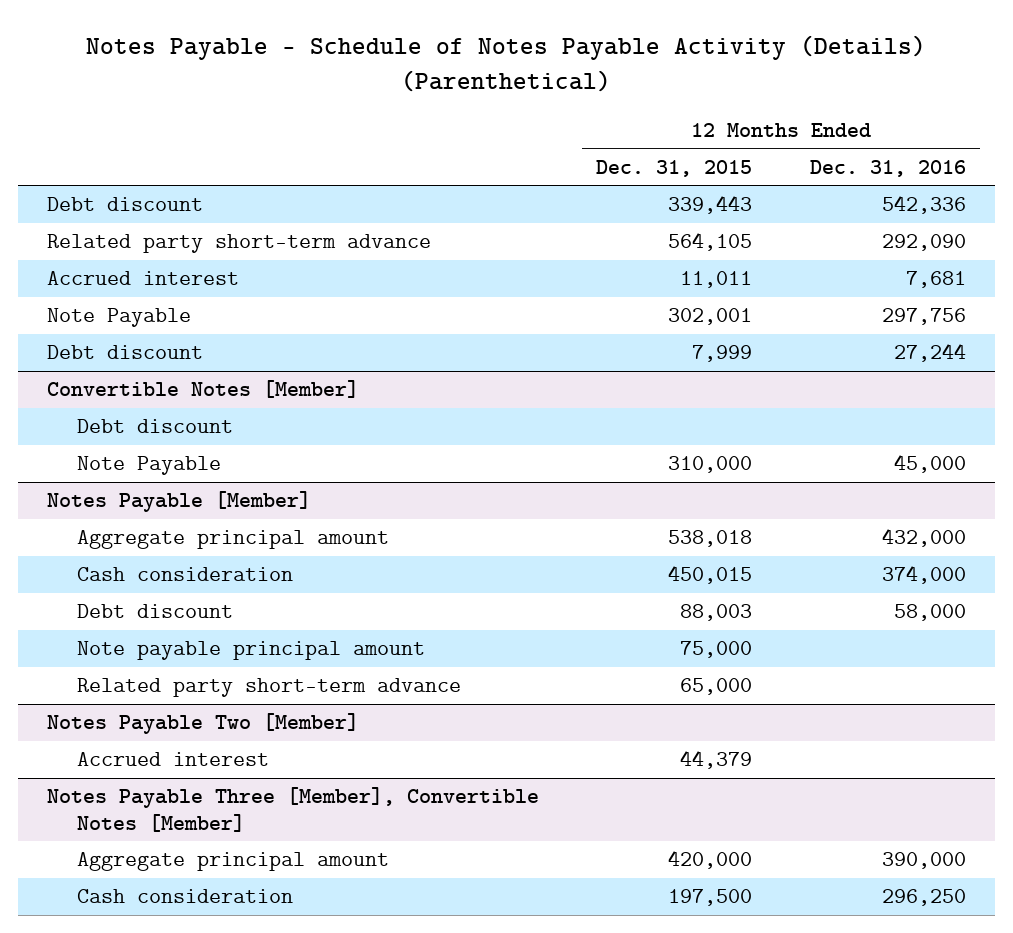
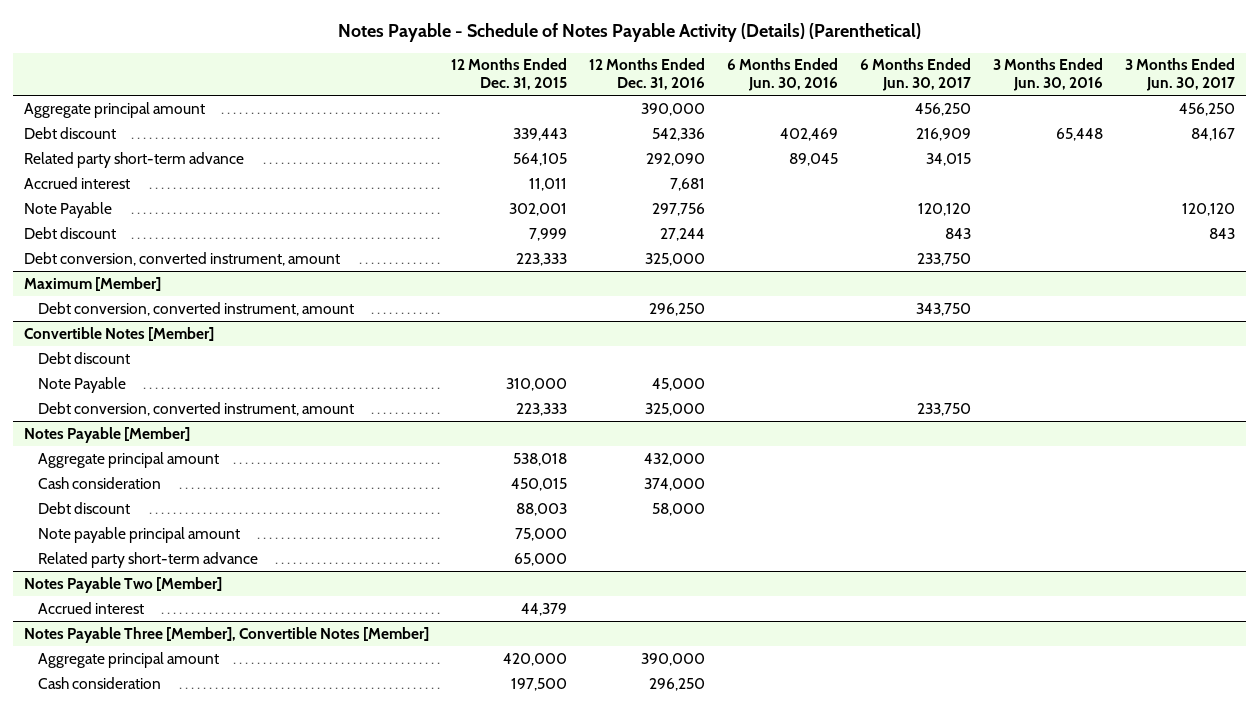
none -> [727,58,839,92] 6 Months Ended Jun. 30, 2016
none -> [860,58,972,92] 6 Months Ended Jun. 30, 2017
none -> [993,58,1104,92] 3 Months Ended Jun. 30, 2016
none -> [1125,58,1236,92] 3 Months Ended Jun. 30, 2017
none -> [24,101,206,118] Aggregate principal amount
none -> [24,251,341,266] Debt conversion, converted instrument, amount
none -> [24,276,162,291] Maximum [Member]
none -> [37,301,354,316] Debt conversion, converted instrument, amount
none -> [37,401,354,416] Debt conversion, converted instrument, amount

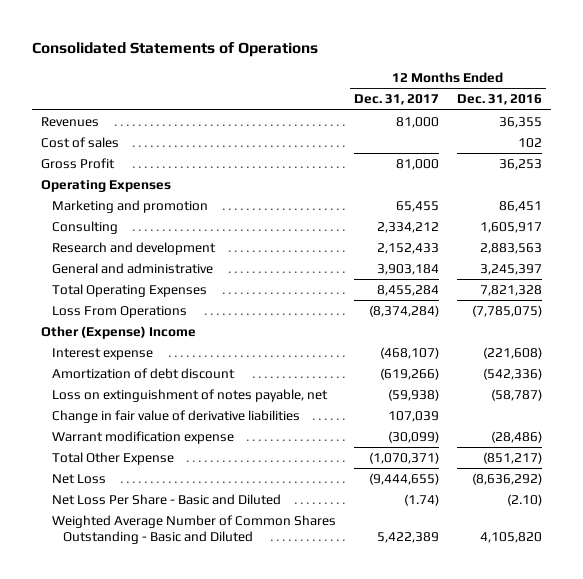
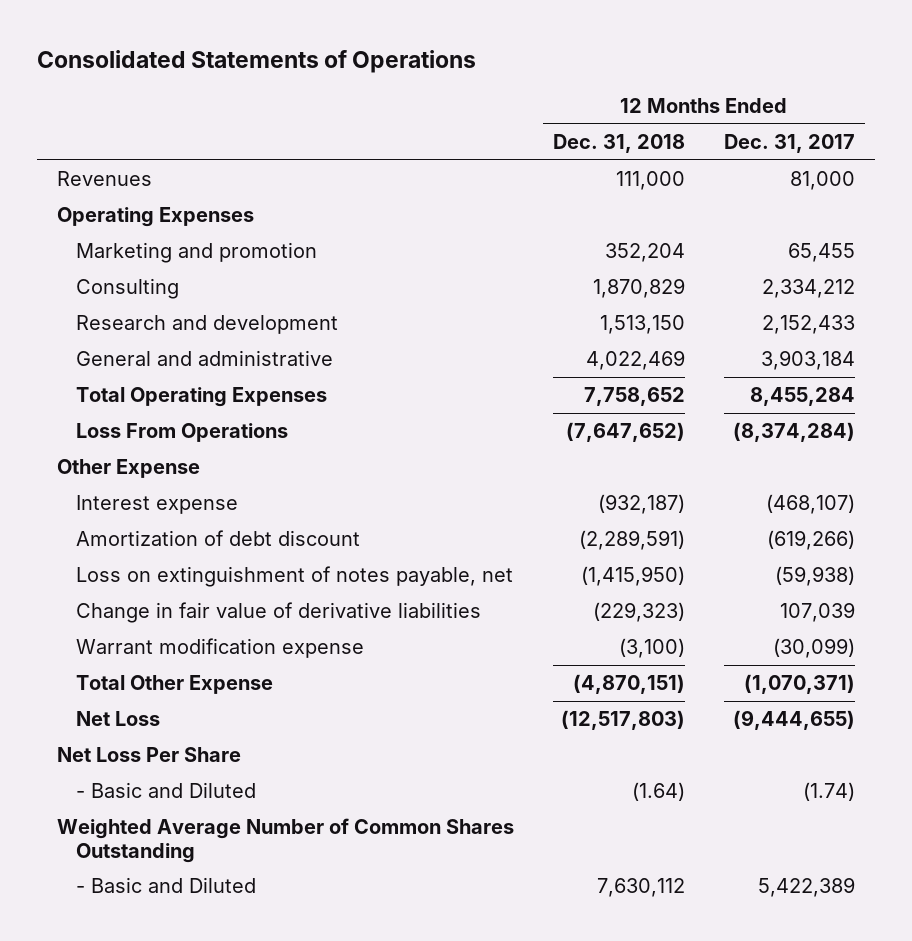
[456,94,542,106] Dec. 31, 2016 -> none
none -> [553,134,686,154] Dec. 31, 2018
[41,137,120,149] Cost of sales -> none
[41,158,116,170] Gross Profit -> none
[41,326,197,340] Other (Expense) Income -> [56,459,200,479] Other Expense
none -> [56,747,241,763] Net Loss Per Share
[52,494,282,506] Net Loss Per Share - Basic and Diluted -> [76,782,257,799] - Basic and Diluted
none -> [56,818,514,863] Weighted Average Number of Common Shares Outstanding
[52,515,337,545] Weighted Average Number of Common Shares Outstanding - Basic and Diluted -> [76,877,257,894] - Basic and Diluted

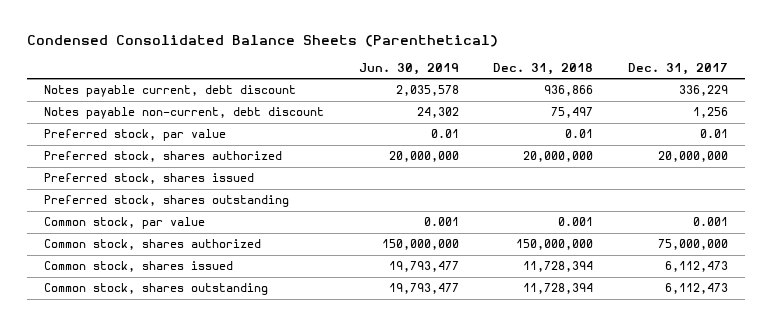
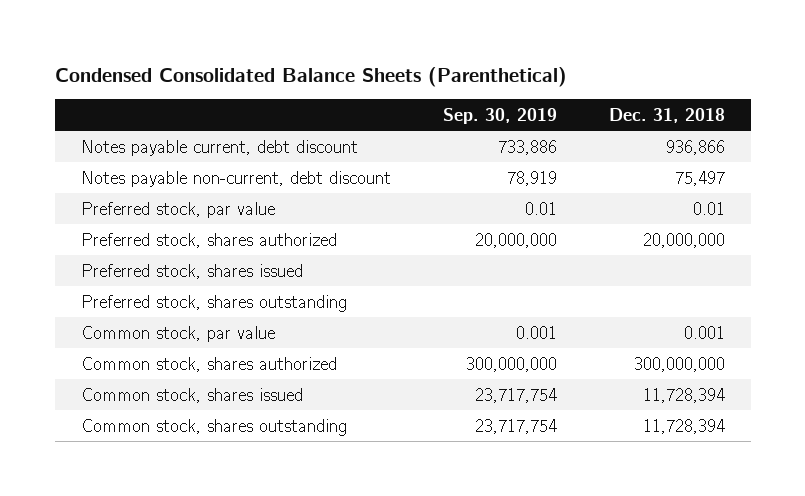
[358,62,459,75] Jun. 30, 2019 -> none
[627,62,728,75] Dec. 31, 2017 -> none
none -> [442,107,557,124] Sep. 30, 2019
[516,239,594,251] 150,000,000 -> [633,356,725,372] 300,000,000

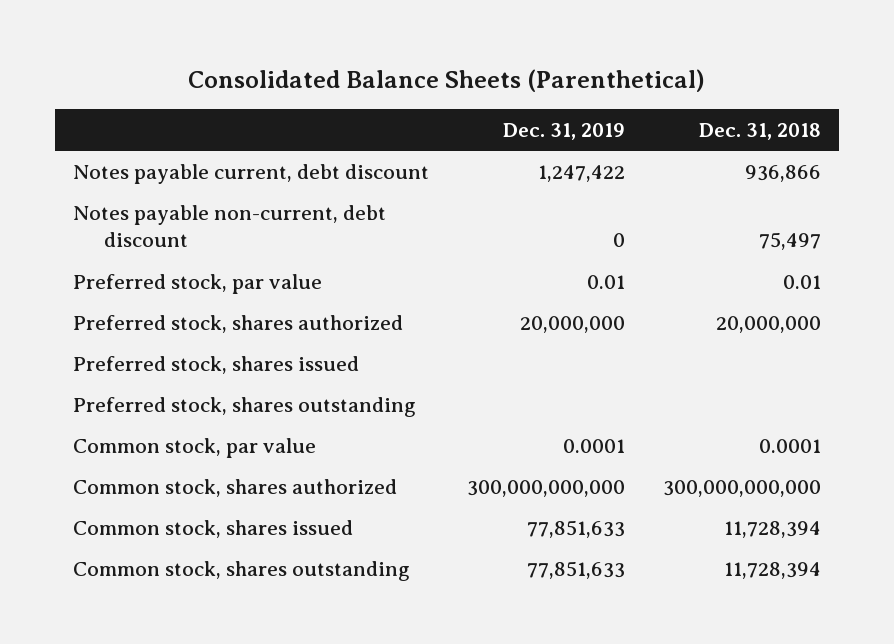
[54,66,567,87] Condensed Consolidated Balance Sheets (Parenthetical) -> [187,68,705,92] Consolidated Balance Sheets (Parenthetical)
[442,107,557,124] Sep. 30, 2019 -> none
none -> [502,122,625,140] Dec. 31, 2019
[683,325,725,339] 0.001 -> [758,439,821,454] 0.0001
[633,356,725,372] 300,000,000 -> [662,480,821,498] 300,000,000,000

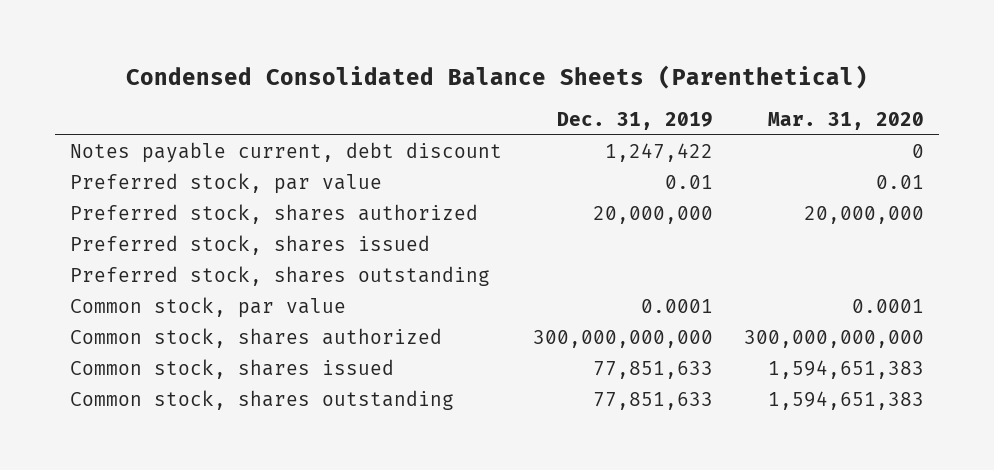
[187,68,705,92] Consolidated Balance Sheets (Parenthetical) -> [126,64,869,89] Condensed Consolidated Balance Sheets (Parenthetical)
[698,122,821,140] Dec. 31, 2018 -> none
none -> [767,111,924,130] Mar. 31, 2020
[73,205,387,248] Notes payable non-current, debt discount -> none

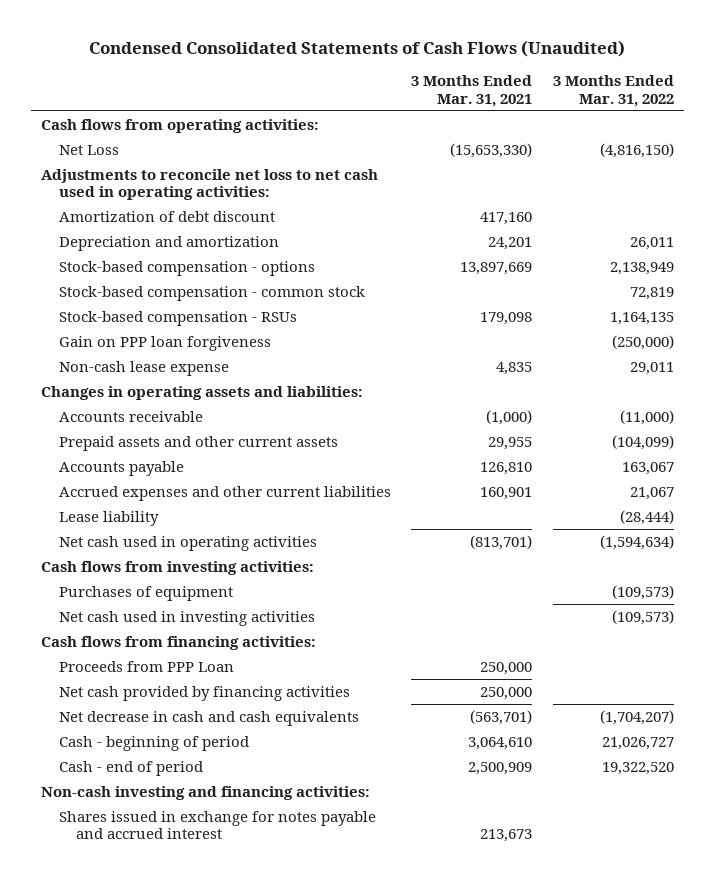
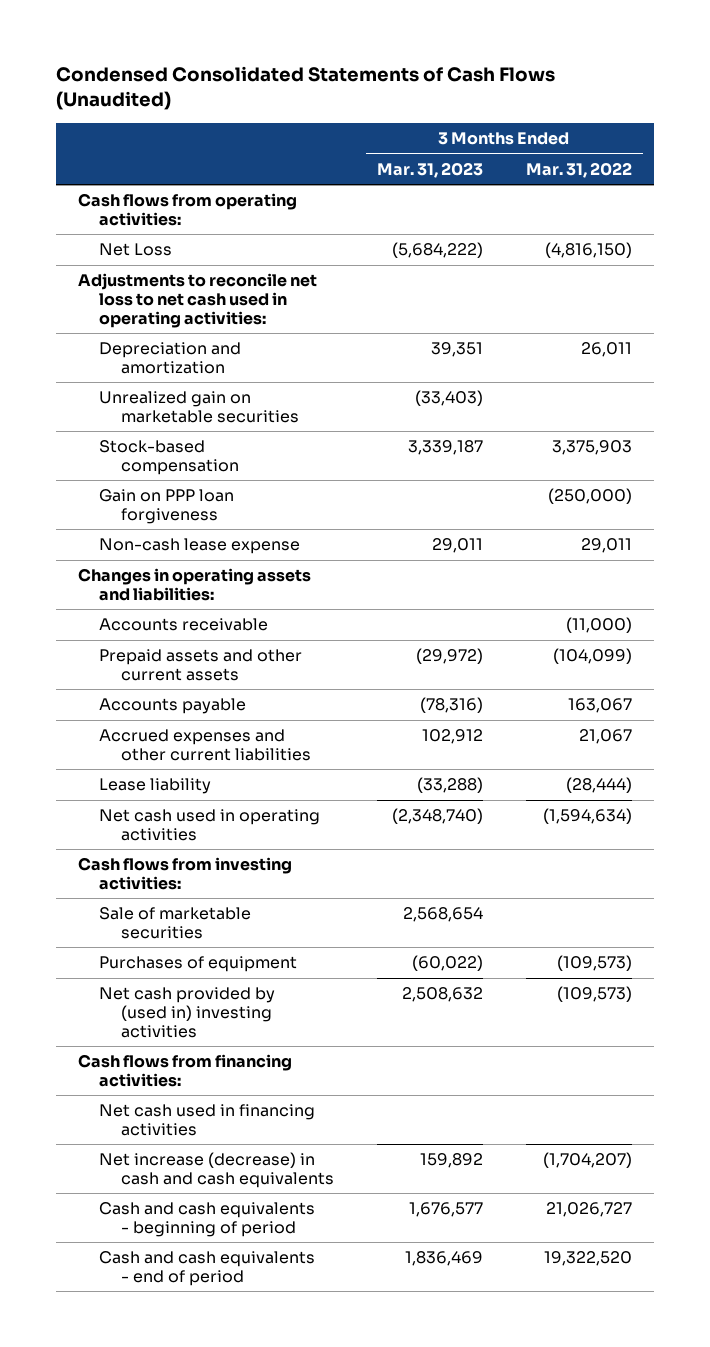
[411,75,533,107] 3 Months Ended Mar. 31, 2021 -> none
none -> [376,161,483,178] Mar. 31, 2023
[58,210,275,222] Amortization of debt discount -> none
[58,260,315,276] Stock-based compensation - options -> none
[58,310,297,326] Stock-based compensation - RSUs -> none
none -> [99,391,299,423] Unrealized gain on marketable securities
[58,285,365,301] Stock-based compensation - common stock -> [99,440,239,475] Stock-based compensation
[629,286,674,300] 72,819 -> [552,440,633,456] 3,375,903
none -> [99,907,252,939] Sale of marketable securities
[58,610,315,626] Net cash used in investing activities -> [99,987,276,1038] Net cash provided by (used in) investing activities
[58,660,234,672] Proceeds from PPP Loan -> none
[41,785,371,800] Non-cash investing and financing activities: -> none
[58,810,376,840] Shares issued in exchange for notes payable and accrued interest -> none
[58,685,350,701] Net cash provided by financing activities -> [99,1104,316,1136] Net cash used in financing activities
[58,710,359,726] Net decrease in cash and cash equivalents -> [99,1152,334,1188] Net increase (decrease) in cash and cash equivalents
[58,735,249,751] Cash - beginning of period -> [99,1202,316,1237] Cash and cash equivalents - beginning of period
[58,760,203,776] Cash - end of period -> [99,1251,316,1286] Cash and cash equivalents - end of period

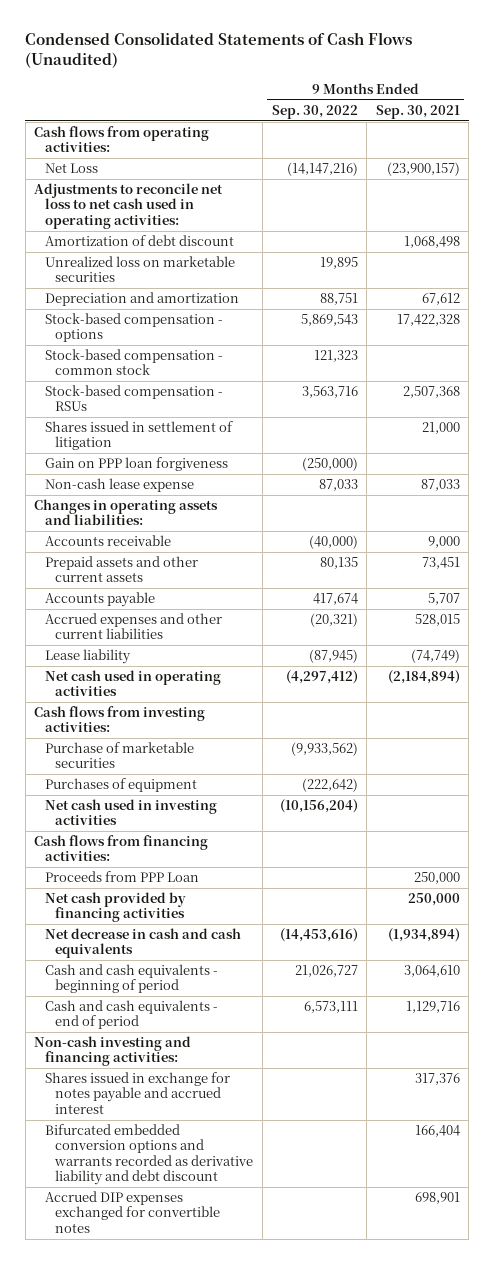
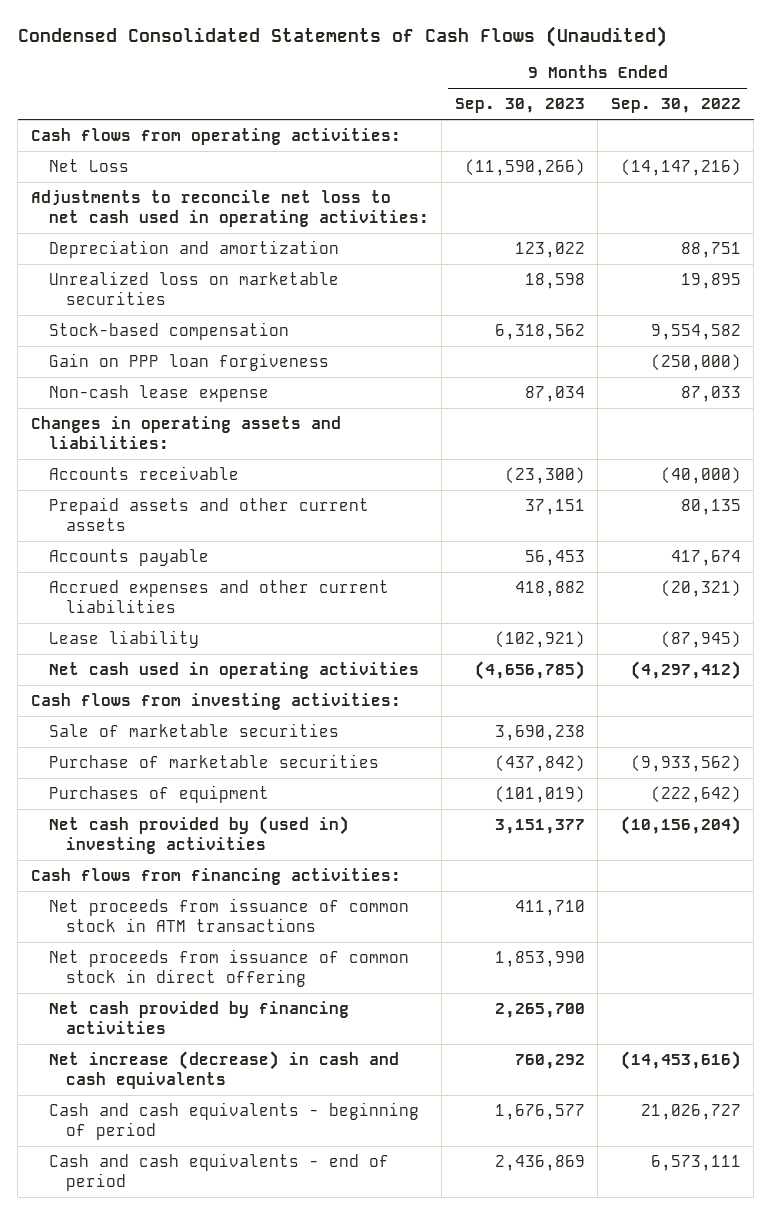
[375,104,460,119] Sep. 30, 2021 -> none
none -> [454,98,585,114] Sep. 30, 2023
[44,235,234,247] Amortization of debt discount -> none
[44,313,223,343] Stock-based compensation - options -> none
[44,385,223,412] Stock-based compensation - RSUs -> none
[44,421,233,451] Shares issued in settlement of litigation -> none
[44,256,235,283] Unrealized loss on marketable securities -> [48,270,339,306] Unrealized loss on marketable securities
[44,349,223,376] Stock-based compensation - common stock -> [48,321,289,340] Stock-based compensation
[313,350,358,363] 121,323 -> [650,323,741,340] 9,554,582
none -> [48,722,339,737] Sale of marketable securities
[44,799,217,826] Net cash used in investing activities -> [48,815,349,855] Net cash provided by (used in) investing activities
[44,871,199,883] Proceeds from PPP Loan -> none
none -> [48,897,409,933] Net proceeds from issuance of common stock in ATM transactions
none -> [48,948,409,988] Net proceeds from issuance of common stock in direct offering
[44,928,241,959] Net decrease in cash and cash equivalents -> [48,1050,399,1090] Net increase (decrease) in cash and cash equivalents
[34,1036,192,1067] Non-cash investing and financing activities: -> none
[44,1072,230,1114] Shares issued in exchange for notes payable and accrued interest -> none
[44,1124,254,1185] Bifurcated embedded conversion options and warrants recorded as derivative liability and debt discount -> none
[44,1191,221,1233] Accrued DIP expenses exchanged for convertible notes -> none

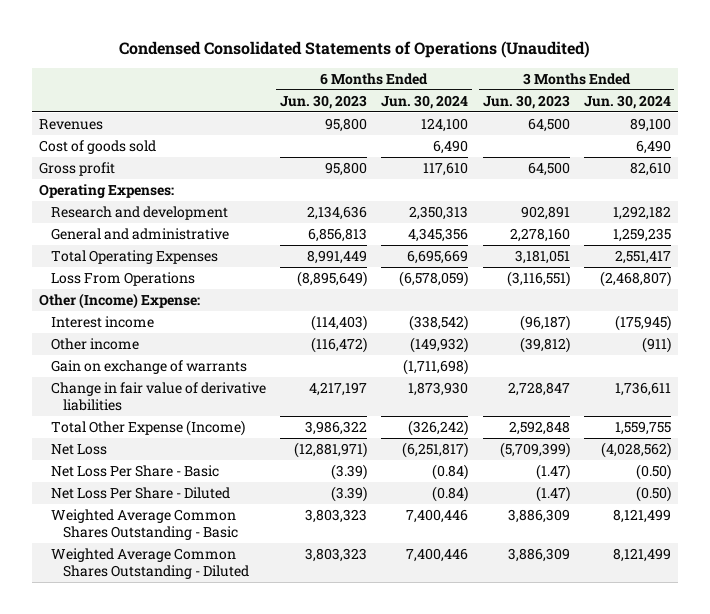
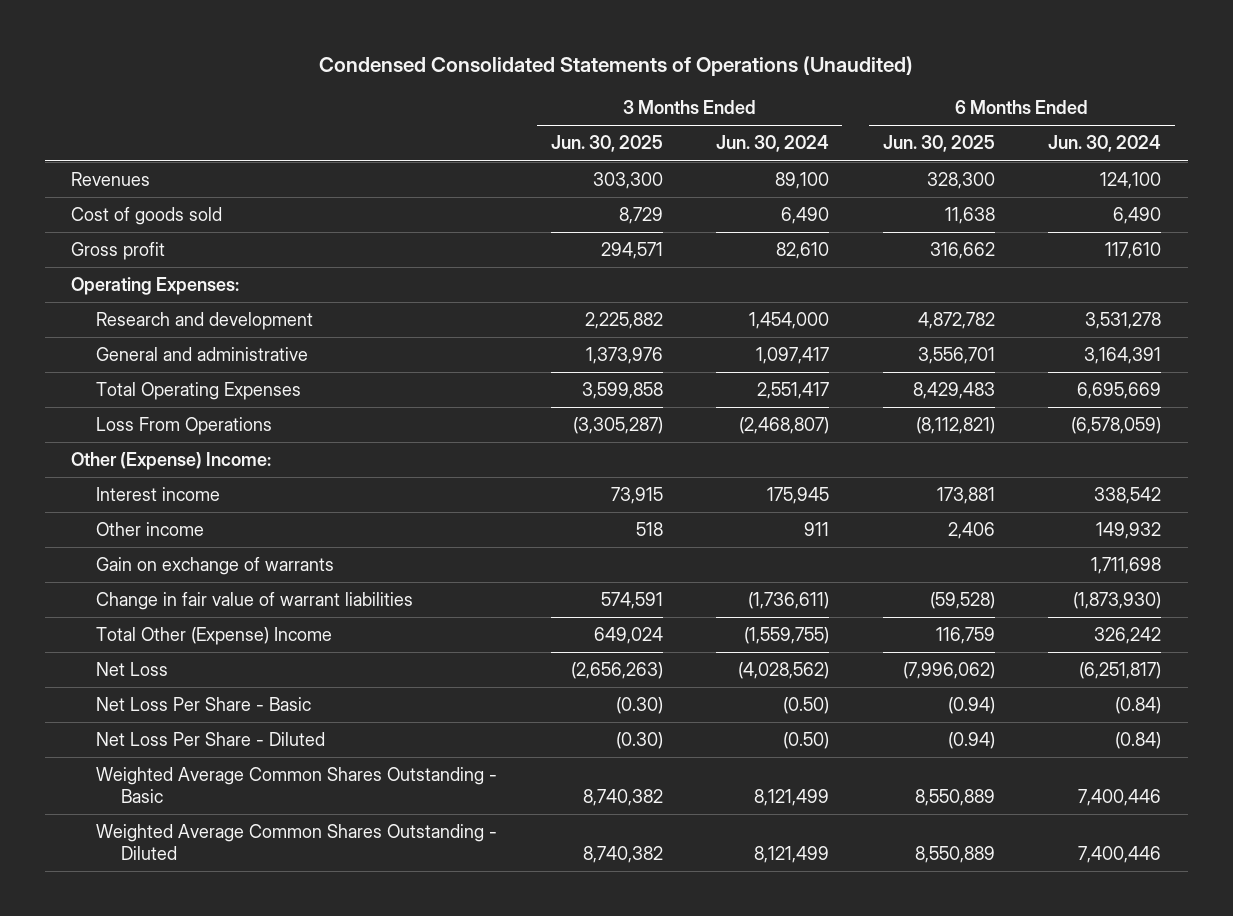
[280,94,368,109] Jun. 30, 2023 -> none
[482,94,570,109] Jun. 30, 2023 -> none
none -> [550,135,663,153] Jun. 30, 2025
none -> [882,135,995,153] Jun. 30, 2025
[409,206,469,221] 2,350,313 -> [1085,312,1162,330] 3,531,278
[612,206,671,221] 1,292,182 -> [749,312,830,330] 1,454,000
[408,228,469,243] 4,345,356 -> [1084,347,1162,365] 3,164,391
[612,228,671,243] 1,259,235 -> [756,347,830,365] 1,097,417
[38,293,200,310] Other (Income) Expense: -> [71,452,272,471] Other (Expense) Income:
[409,315,469,332] (338,542) -> [1094,487,1162,505] 338,542
[614,315,671,332] (175,945) -> [767,487,830,505] 175,945
[410,337,469,354] (149,932) -> [1096,522,1162,540] 149,932
[641,337,671,354] (911) -> [804,522,830,537] 911
[403,359,469,376] (1,711,698) -> [1091,557,1162,575] 1,711,698
[50,382,266,411] Change in fair value of derivative liabilities -> [95,592,413,611] Change in fair value of warrant liabilities
[408,382,469,397] 1,873,930 -> [1073,592,1162,610] (1,873,930)
[614,382,671,397] 1,736,611 -> [748,592,830,610] (1,736,611)
[50,420,245,437] Total Other Expense (Income) -> [95,627,332,646] Total Other (Expense) Income
[408,420,469,437] (326,242) -> [1094,627,1162,645] 326,242
[614,421,671,436] 1,559,755 -> [744,627,830,645] (1,559,755)

